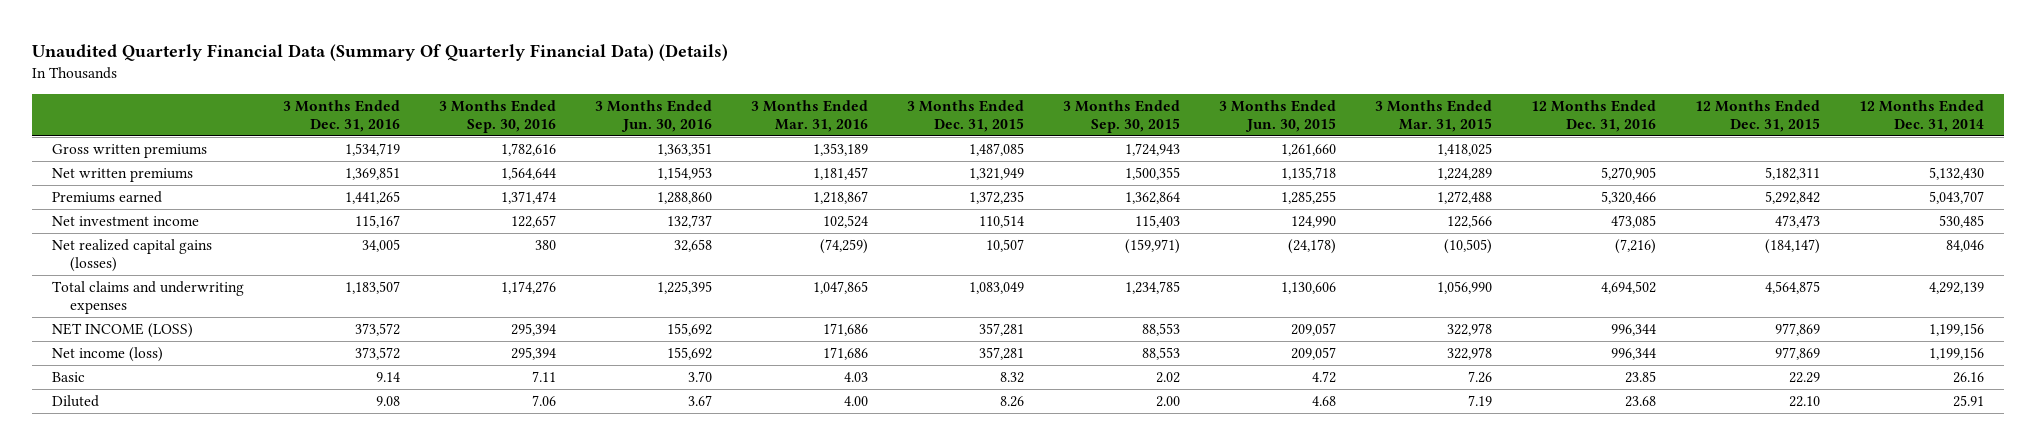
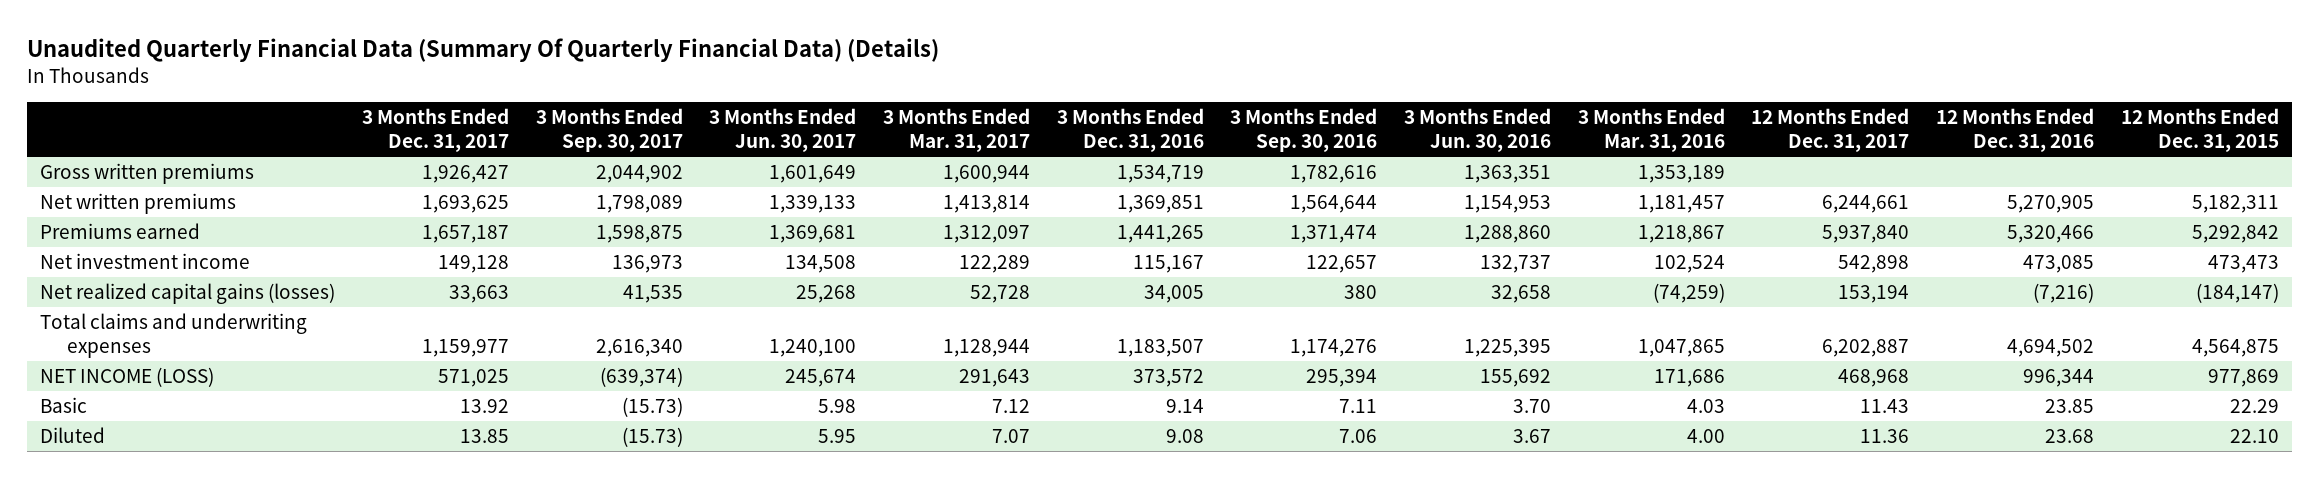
[907,99,1025,133] 3 Months Ended Dec. 31, 2015 -> none
[1063,99,1181,134] 3 Months Ended Sep. 30, 2015 -> none
[1219,99,1337,133] 3 Months Ended Jun. 30, 2015 -> none
[1375,99,1493,133] 3 Months Ended Mar. 31, 2015 -> none
[1859,99,1985,133] 12 Months Ended Dec. 31, 2014 -> none
none -> [361,108,509,153] 3 Months Ended Dec. 31, 2017
none -> [535,108,683,153] 3 Months Ended Sep. 30, 2017
none -> [709,108,857,153] 3 Months Ended Jun. 30, 2017
none -> [882,108,1030,153] 3 Months Ended Mar. 31, 2017
none -> [1751,108,1910,153] 12 Months Ended Dec. 31, 2017
[51,347,163,363] Net income (loss) -> none

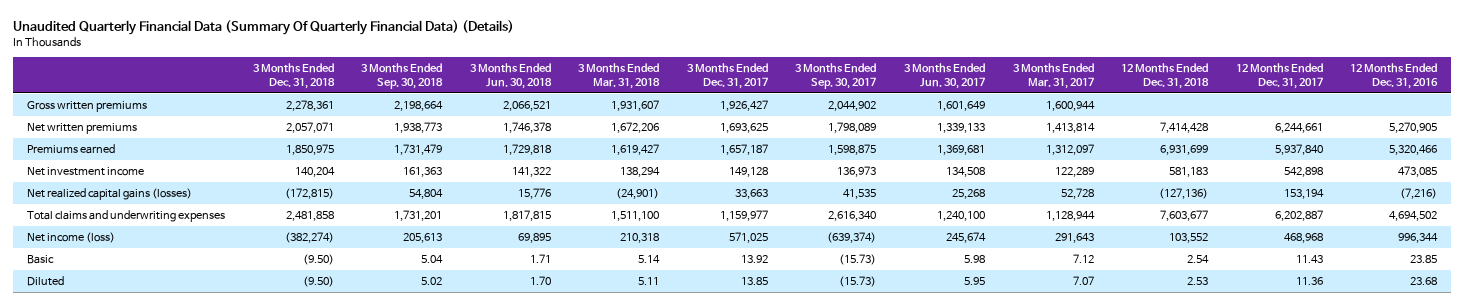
[1056,108,1204,153] 3 Months Ended Dec. 31, 2016 -> none
[1230,108,1378,153] 3 Months Ended Sep. 30, 2016 -> none
[1403,108,1551,153] 3 Months Ended Jun. 30, 2016 -> none
[1577,108,1725,153] 3 Months Ended Mar. 31, 2016 -> none
[2120,108,2279,153] 12 Months Ended Dec. 31, 2015 -> none
none -> [252,62,335,90] 3 Months Ended Dec. 31, 2018
none -> [361,62,444,90] 3 Months Ended Sep. 30, 2018
none -> [469,62,552,90] 3 Months Ended Jun. 30, 2018
none -> [578,62,661,90] 3 Months Ended Mar. 31, 2018
none -> [1121,62,1210,90] 12 Months Ended Dec. 31, 2018
[40,367,215,388] NET INCOME (LOSS) -> [27,231,116,243] Net income (loss)

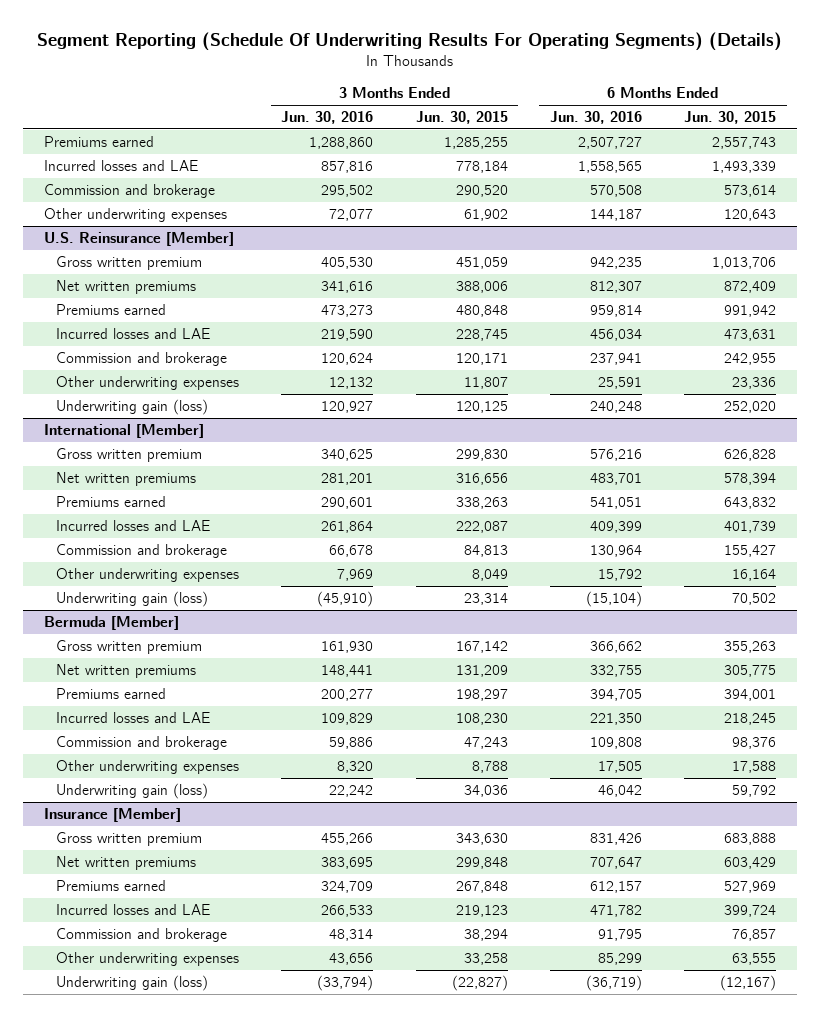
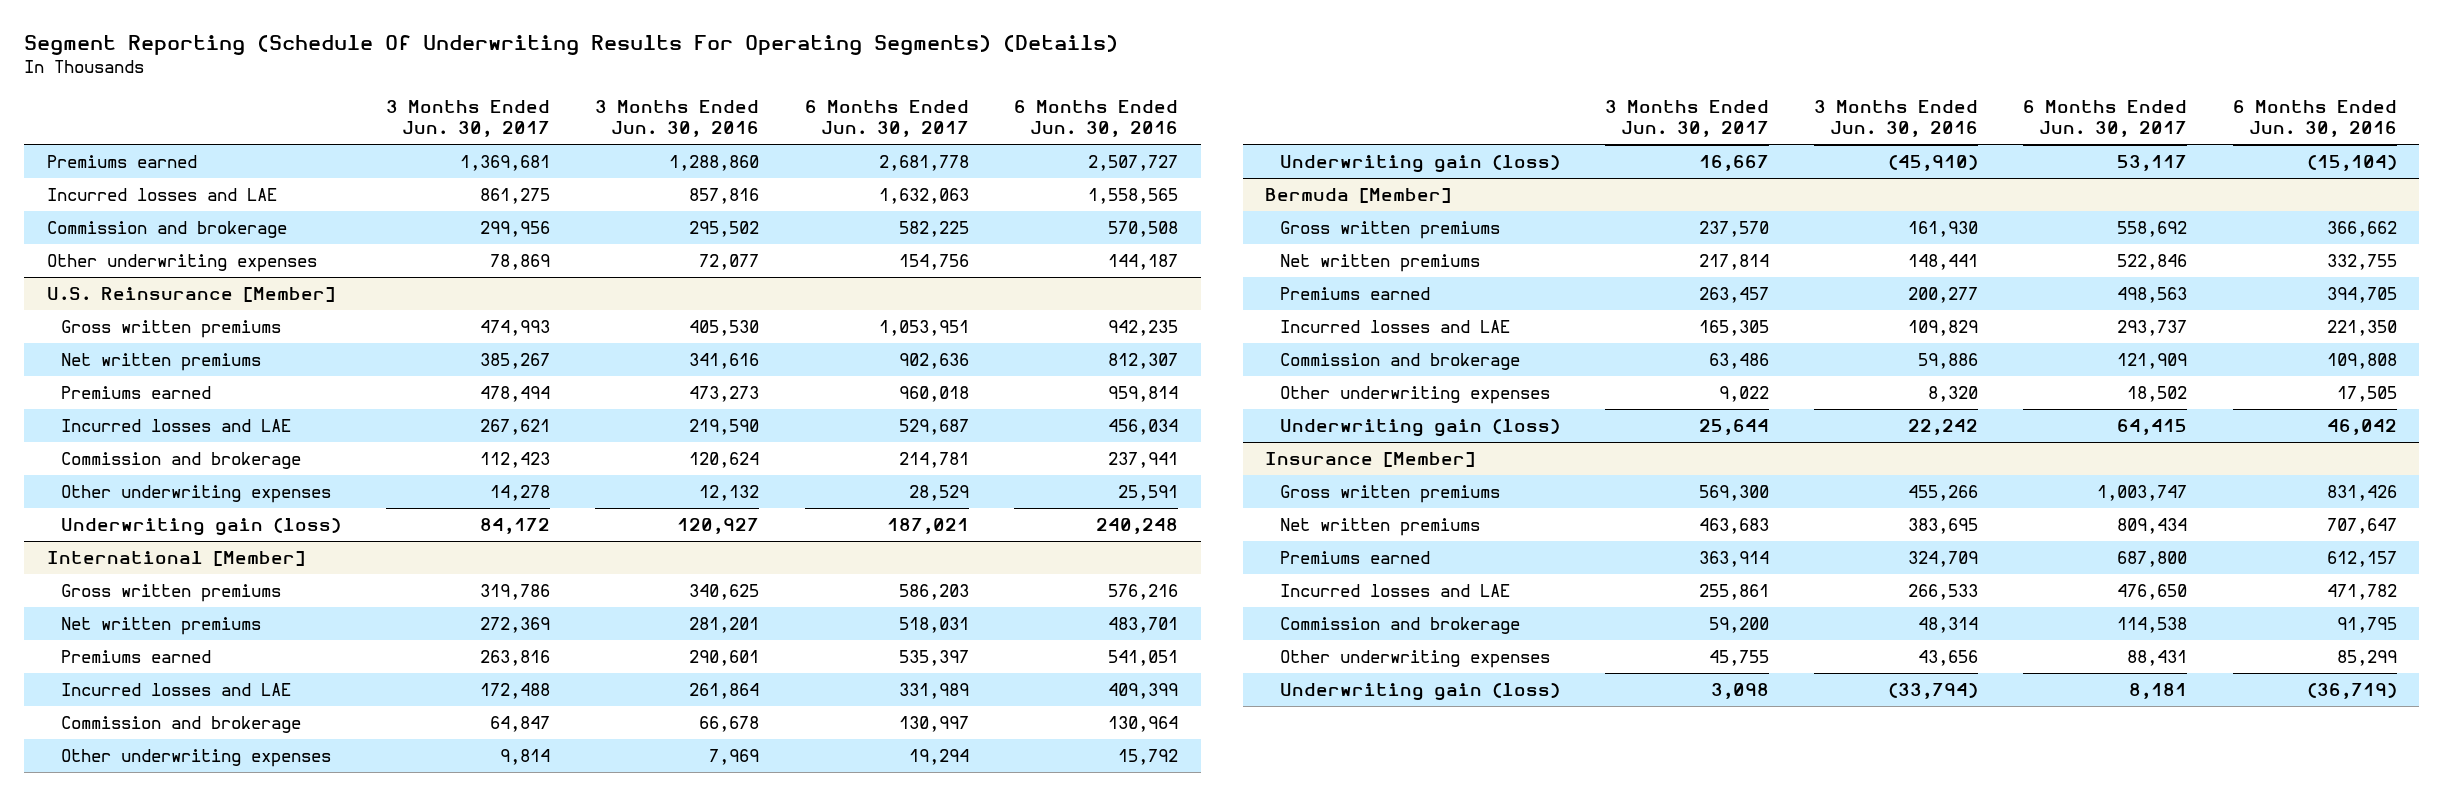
[415,111,508,125] Jun. 30, 2015 -> none
[684,111,777,125] Jun. 30, 2015 -> none
none -> [386,100,551,137] 3 Months Ended Jun. 30, 2017
none -> [804,100,969,137] 6 Months Ended Jun. 30, 2017
[56,256,203,271] Gross written premium -> [61,320,282,339] Gross written premiums
[56,448,203,463] Gross written premium -> [61,584,282,603] Gross written premiums
[56,640,203,655] Gross written premium -> [1279,221,1500,240] Gross written premiums
[56,832,203,847] Gross written premium -> [1279,485,1500,504] Gross written premiums

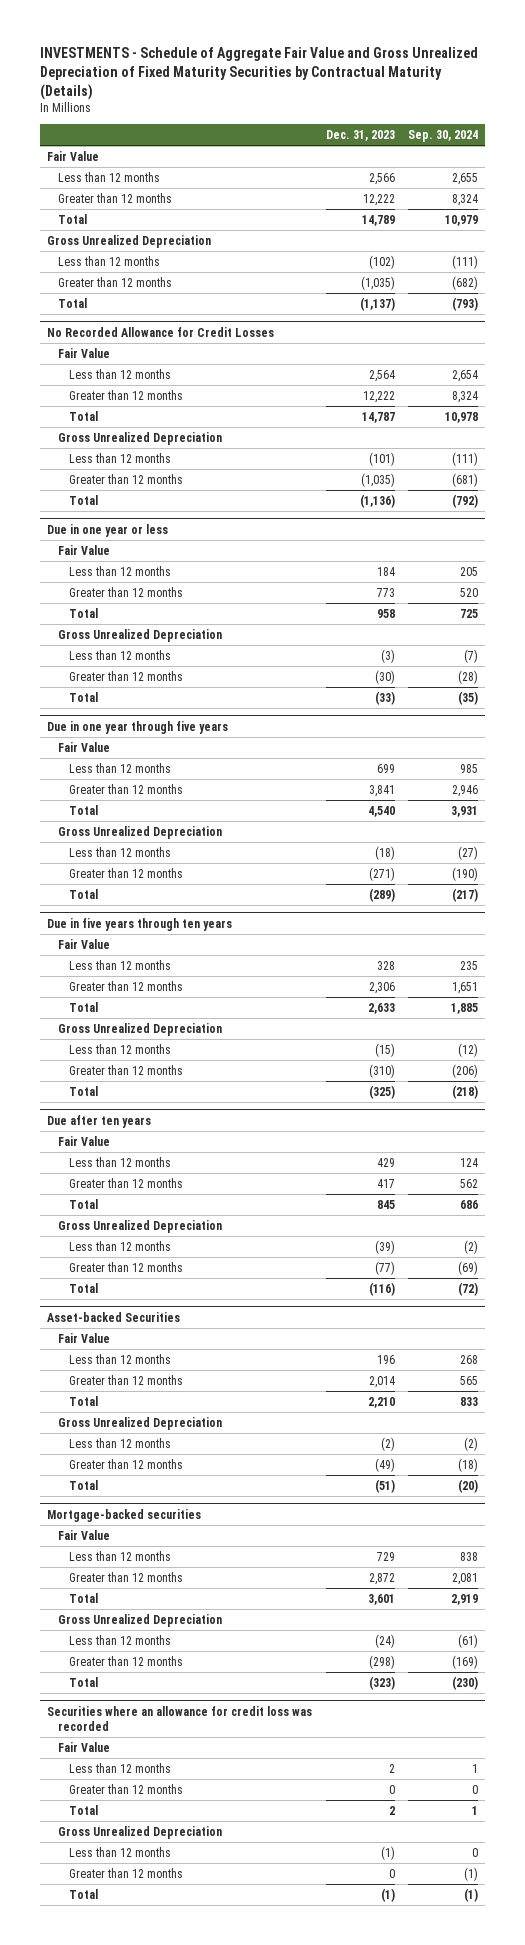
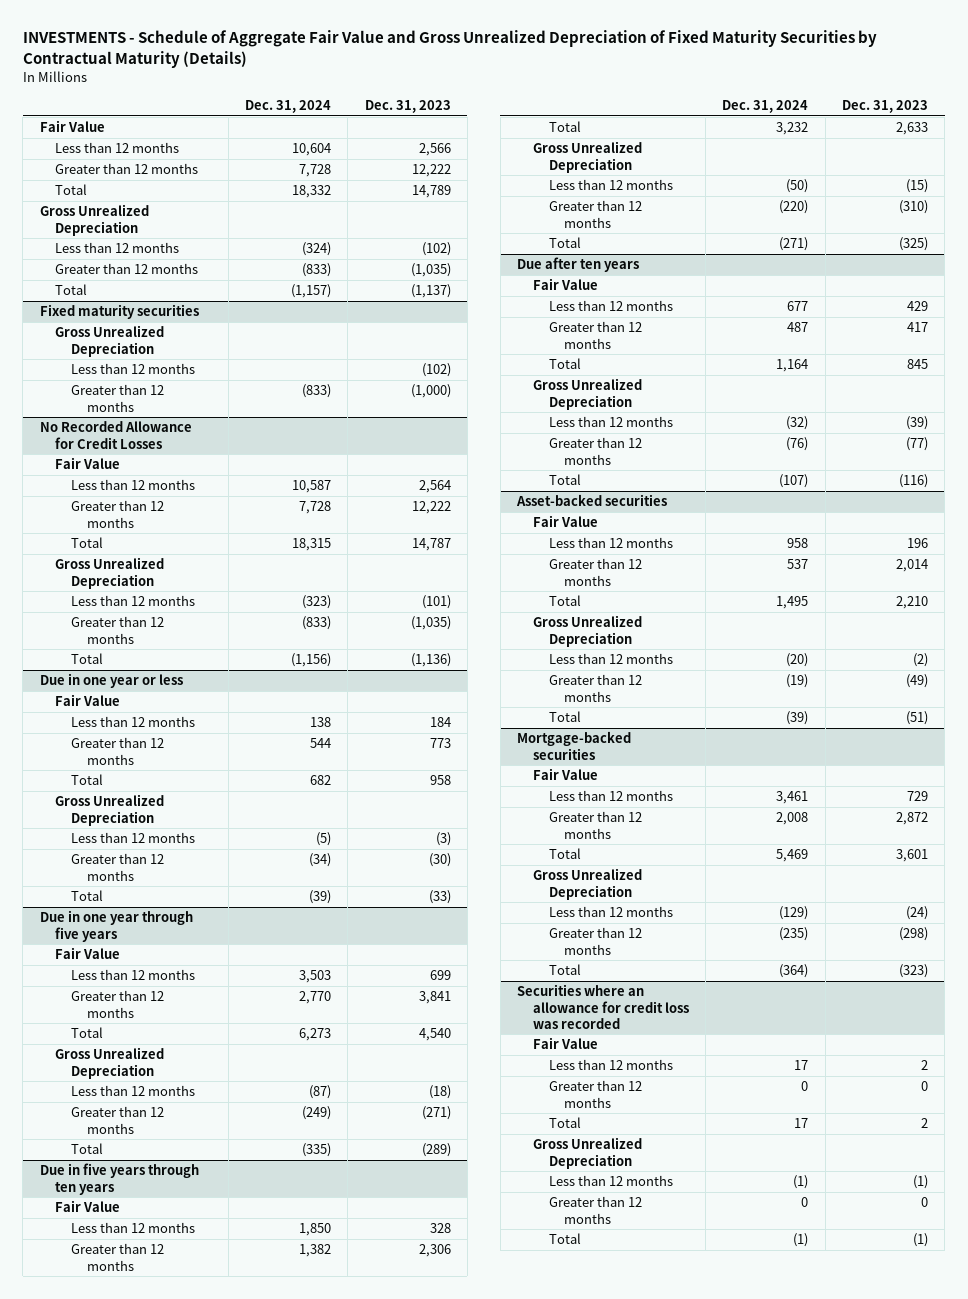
[408,130,479,143] Sep. 30, 2024 -> none
none -> [244,100,331,114] Dec. 31, 2024
none -> [39,304,199,320] Fixed maturity securities
none -> [55,325,165,357] Gross Unrealized Depreciation
none -> [71,363,196,375] Less than 12 months
none -> [71,384,165,412] Greater than 12 months
[46,1311,180,1322] Asset-backed Securities -> [516,494,668,507] Asset-backed securities

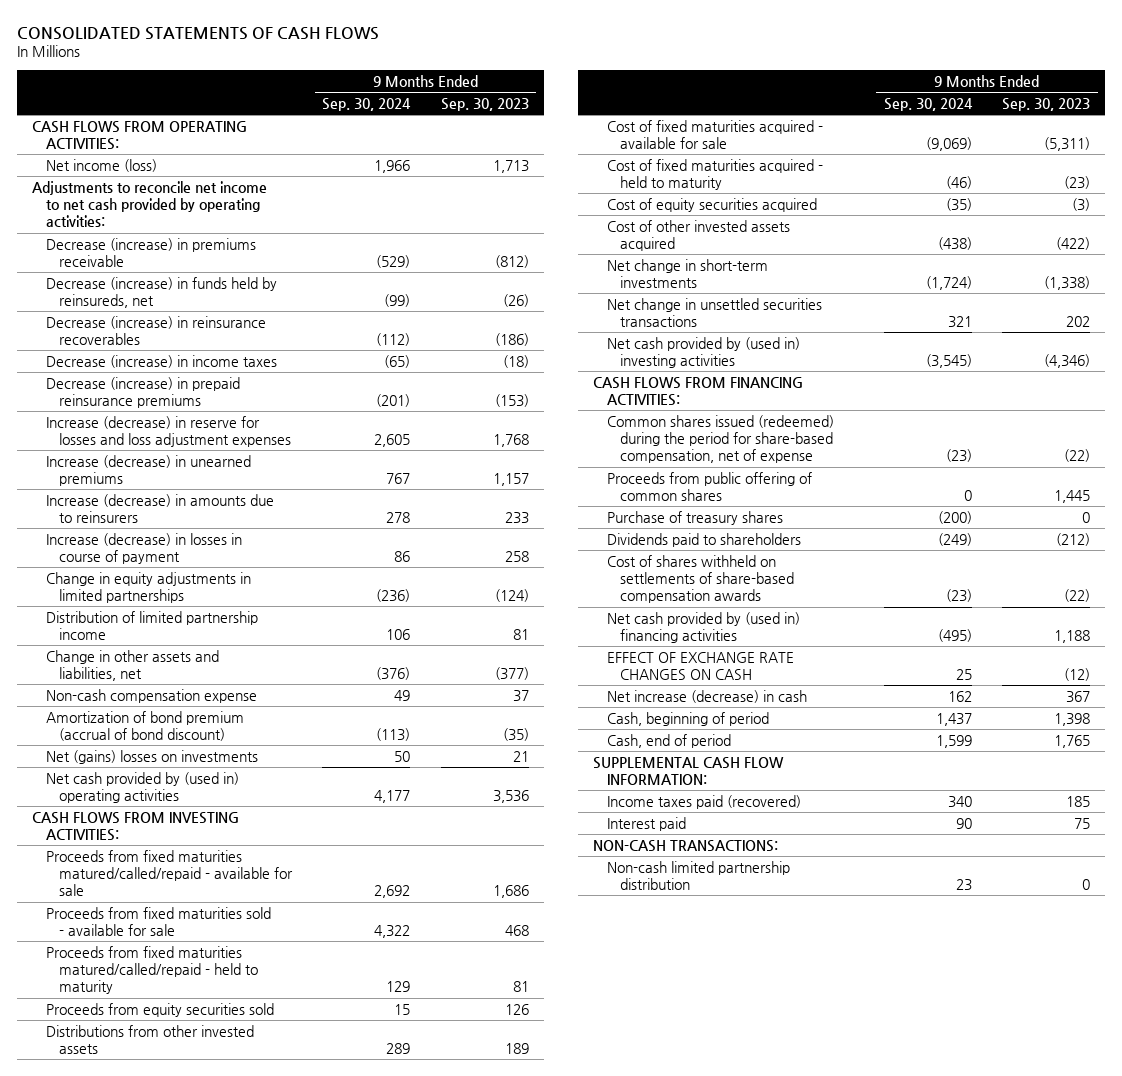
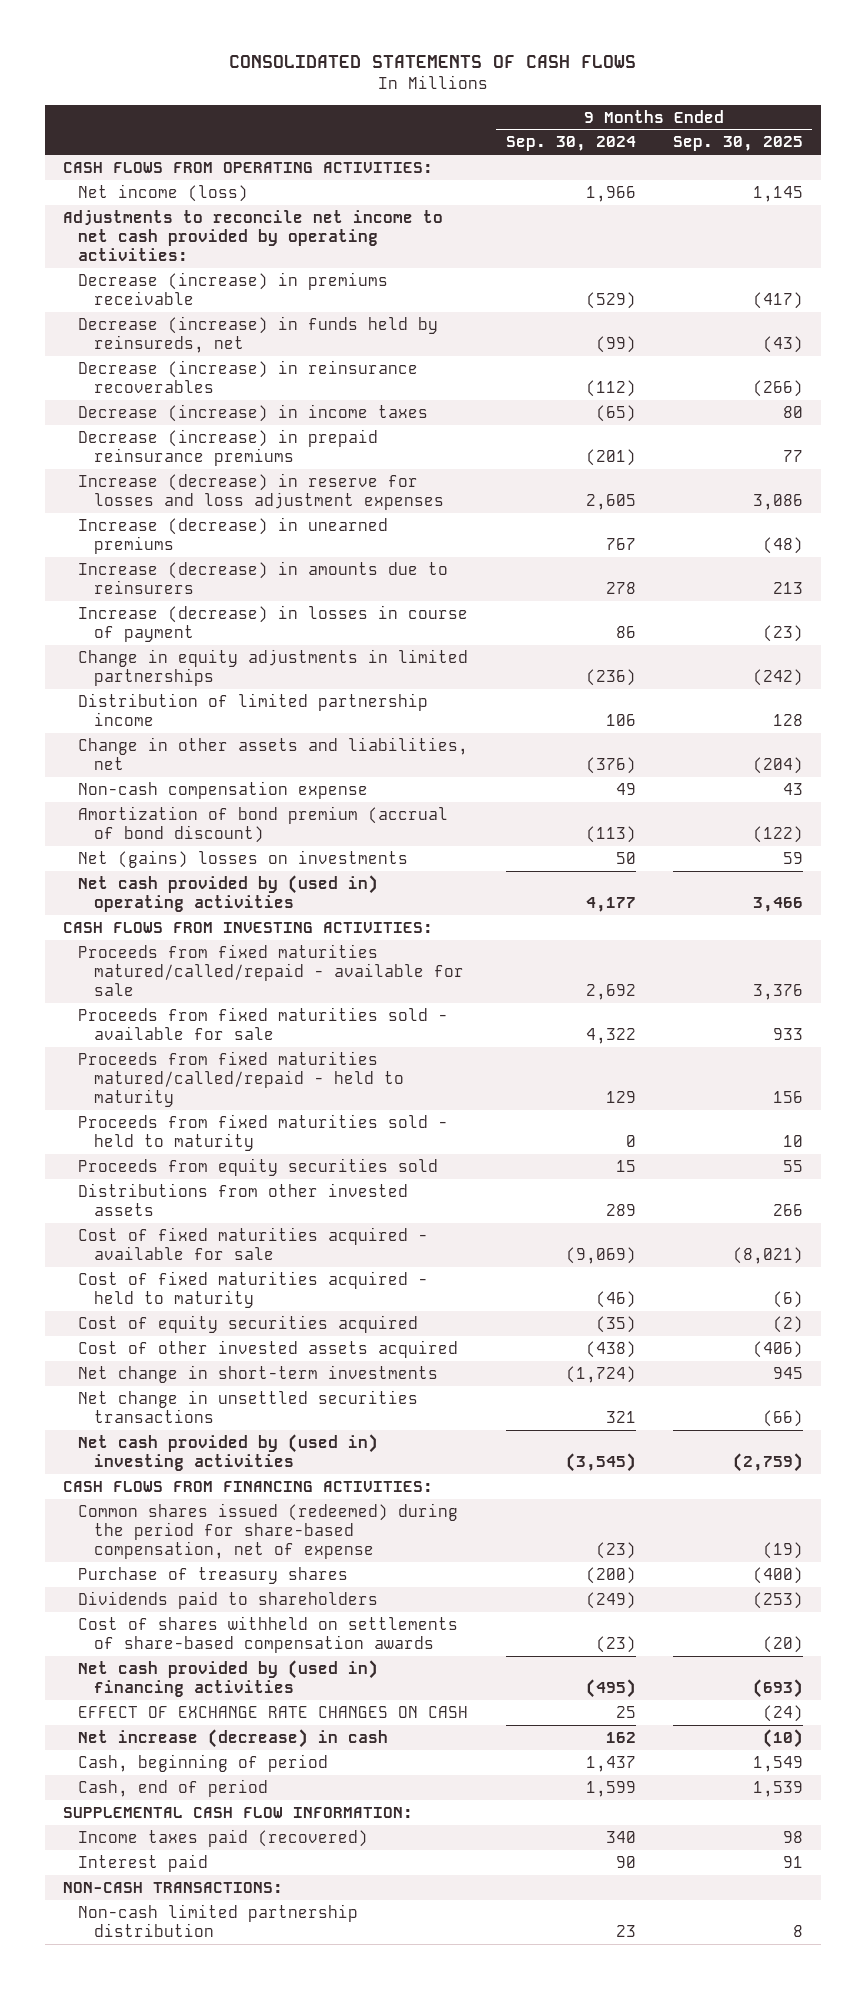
[440,97,529,111] Sep. 30, 2023 -> none
none -> [672,136,803,152] Sep. 30, 2025
none -> [78,1113,449,1152] Proceeds from fixed maturities sold - held to maturity
[606,471,812,502] Proceeds from public offering of common shares -> none

